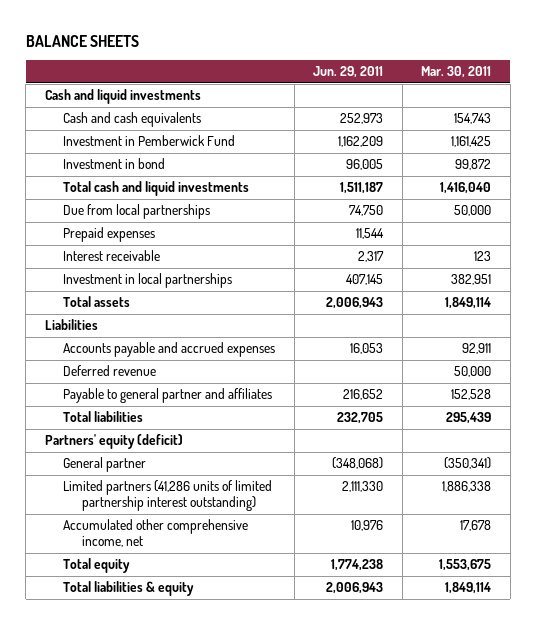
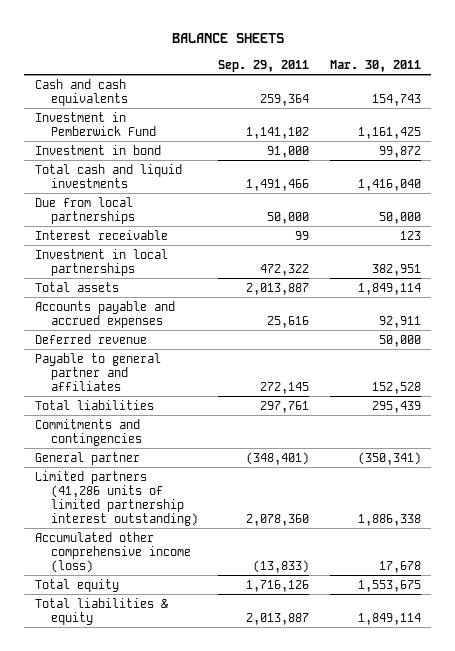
[313,66,384,79] Jun. 29, 2011 -> none
none -> [218,59,310,72] Sep. 29, 2011
[44,89,201,105] Cash and liquid investments -> none
[63,227,156,243] Prepaid expenses -> none
[44,319,98,331] Liabilities -> none
[44,434,183,450] Partners' equity (deficit) -> none
none -> [34,418,142,446] Commitments and contingencies
[63,519,249,548] Accumulated other comprehensive income, net -> [34,531,191,573] Accumulated other comprehensive income (loss)

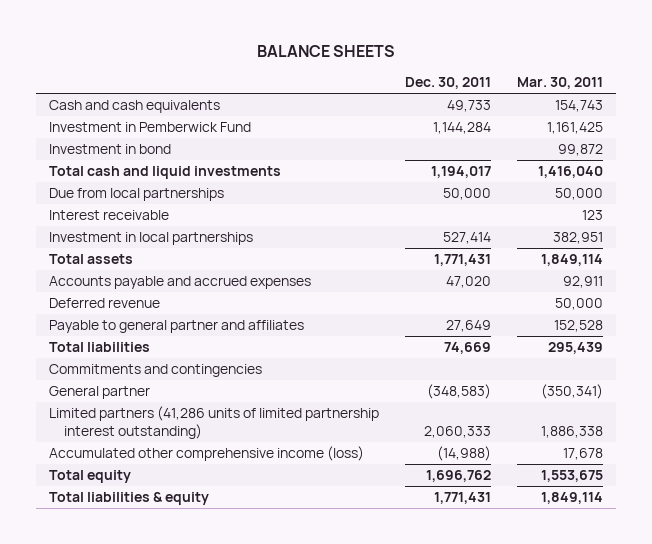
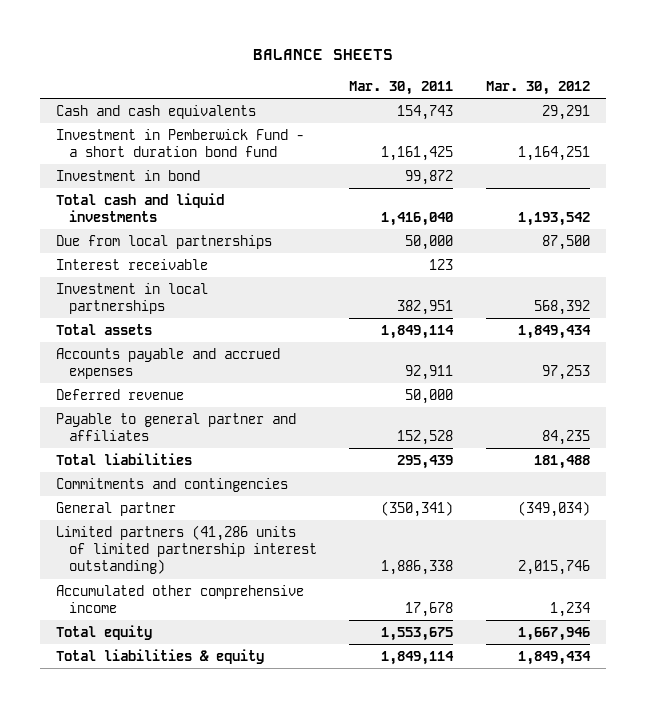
[405,77,492,90] Dec. 30, 2011 -> none
none -> [485,80,590,95] Mar. 30, 2012
[48,122,251,133] Investment in Pemberwick Fund -> [55,128,304,157] Investment in Pemberwick Fund - a short duration bond fund
[48,446,364,462] Accumulated other comprehensive income (loss) -> [55,584,304,613] Accumulated other comprehensive income

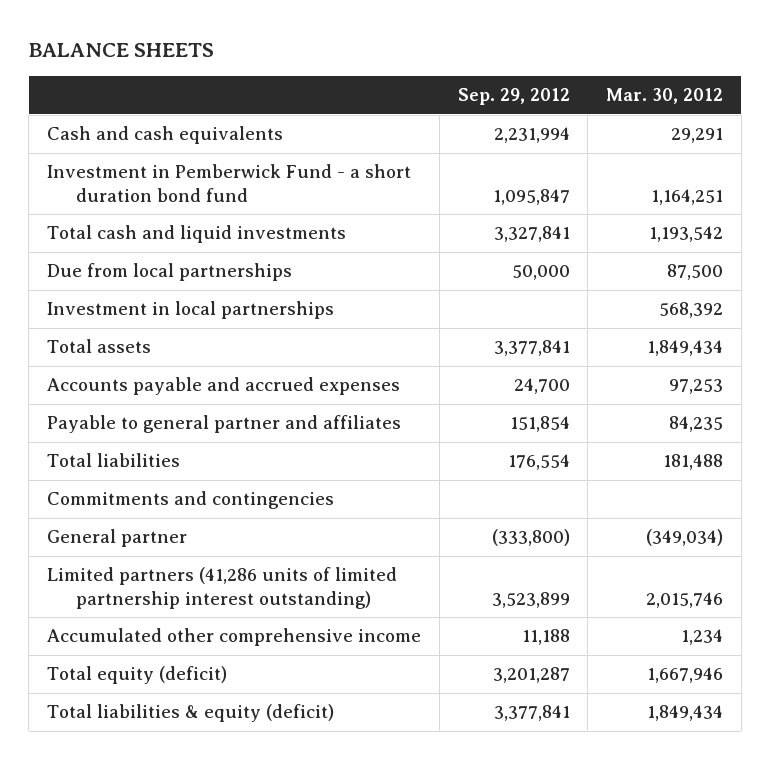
[349,80,454,95] Mar. 30, 2011 -> none
none -> [457,88,570,106] Sep. 29, 2012
[55,169,200,181] Investment in bond -> none
[55,258,208,270] Interest receivable -> none
[55,388,184,400] Deferred revenue -> none
[55,624,152,640] Total equity -> [47,666,228,685] Total equity (deficit)
[55,648,264,664] Total liabilities & equity -> [47,704,335,723] Total liabilities & equity (deficit)

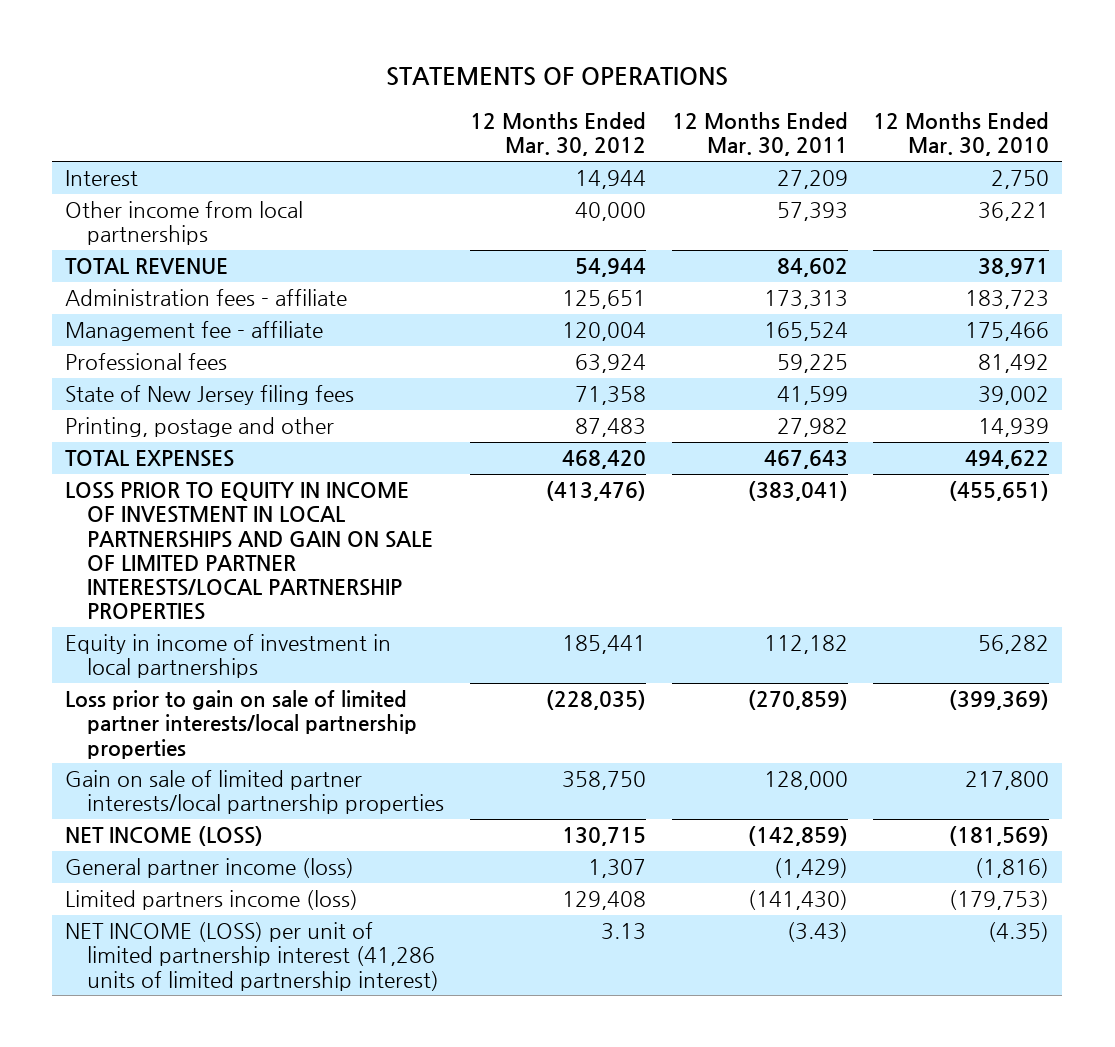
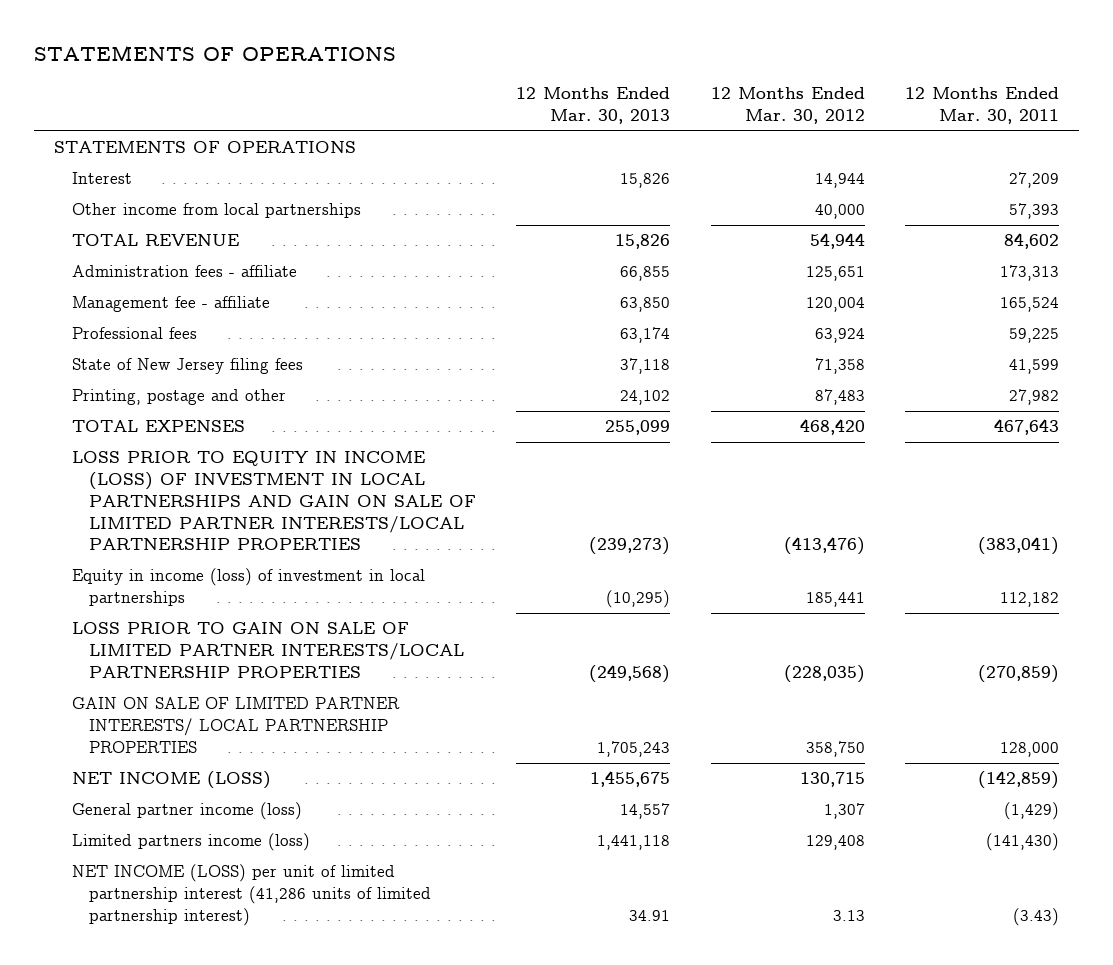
[873,112,1050,157] 12 Months Ended Mar. 30, 2010 -> none
none -> [516,87,671,124] 12 Months Ended Mar. 30, 2013
none -> [54,141,357,154] STATEMENTS OF OPERATIONS
[65,482,433,621] LOSS PRIOR TO EQUITY IN INCOME OF INVESTMENT IN LOCAL PARTNERSHIPS AND GAIN ON SALE OF LIMITED PARTNER INTERESTS/LOCAL PARTNERSHIP PROPERTIES -> [71,451,476,551] LOSS PRIOR TO EQUITY IN INCOME (LOSS) OF INVESTMENT IN LOCAL PARTNERSHIPS AND GAIN ON SALE OF LIMITED PARTNER INTERESTS/LOCAL PARTNERSHIP PROPERTIES
[65,634,392,679] Equity in income of investment in local partnerships -> [71,568,425,607] Equity in income (loss) of investment in local partnerships
[65,690,417,759] Loss prior to gain on sale of limited partner interests/local partnership properties -> [71,622,464,678] LOSS PRIOR TO GAIN ON SALE OF LIMITED PARTNER INTERESTS/LOCAL PARTNERSHIP PROPERTIES
[65,770,444,815] Gain on sale of limited partner interests/local partnership properties -> [71,697,400,753] GAIN ON SALE OF LIMITED PARTNER INTERESTS/ LOCAL PARTNERSHIP PROPERTIES

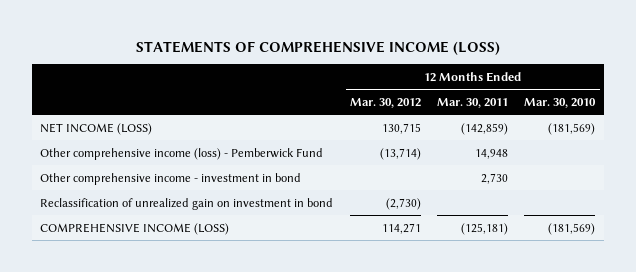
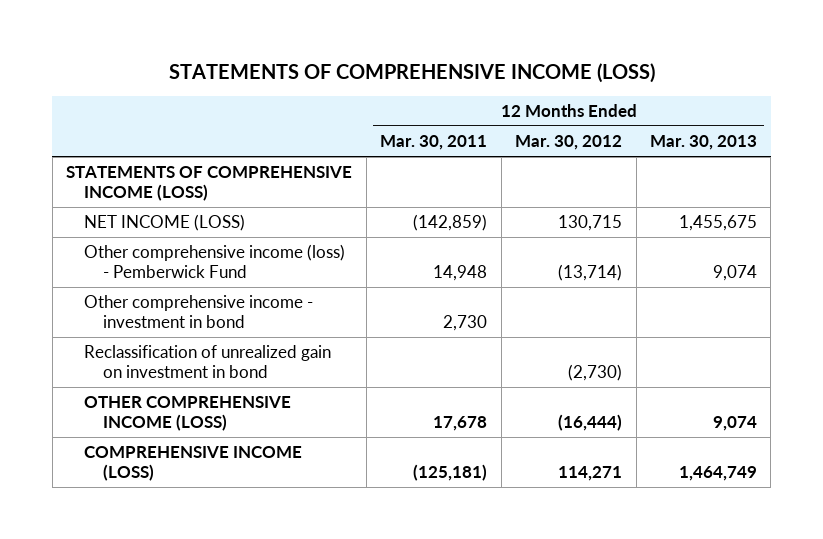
[524,97,597,108] Mar. 30, 2010 -> none
none -> [649,135,757,151] Mar. 30, 2013
none -> [66,166,353,202] STATEMENTS OF COMPREHENSIVE INCOME (LOSS)
none -> [84,396,292,432] OTHER COMPREHENSIVE INCOME (LOSS)

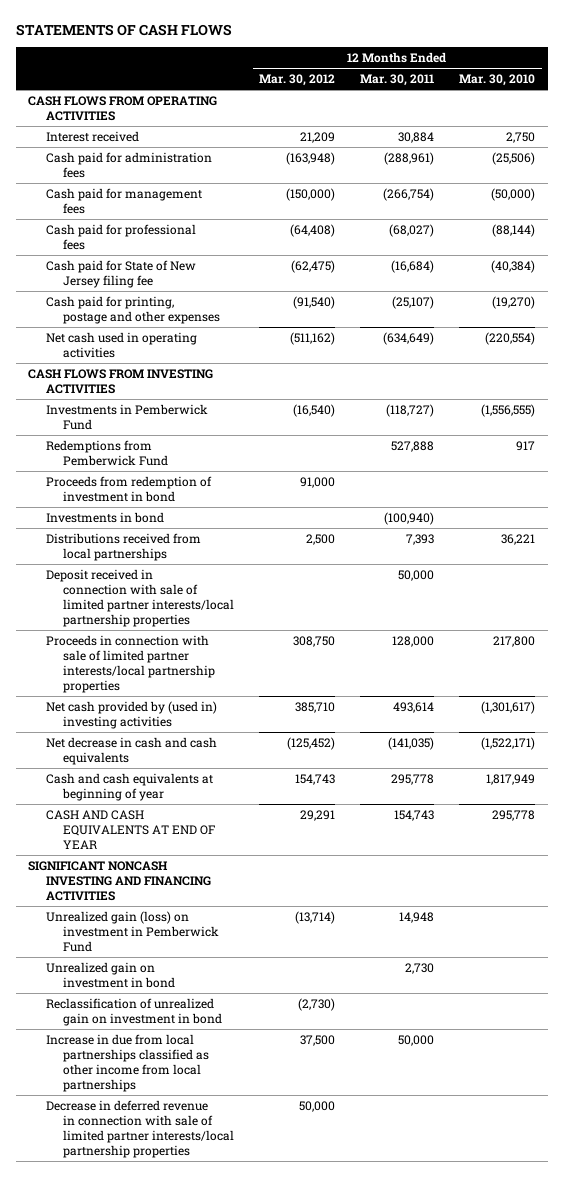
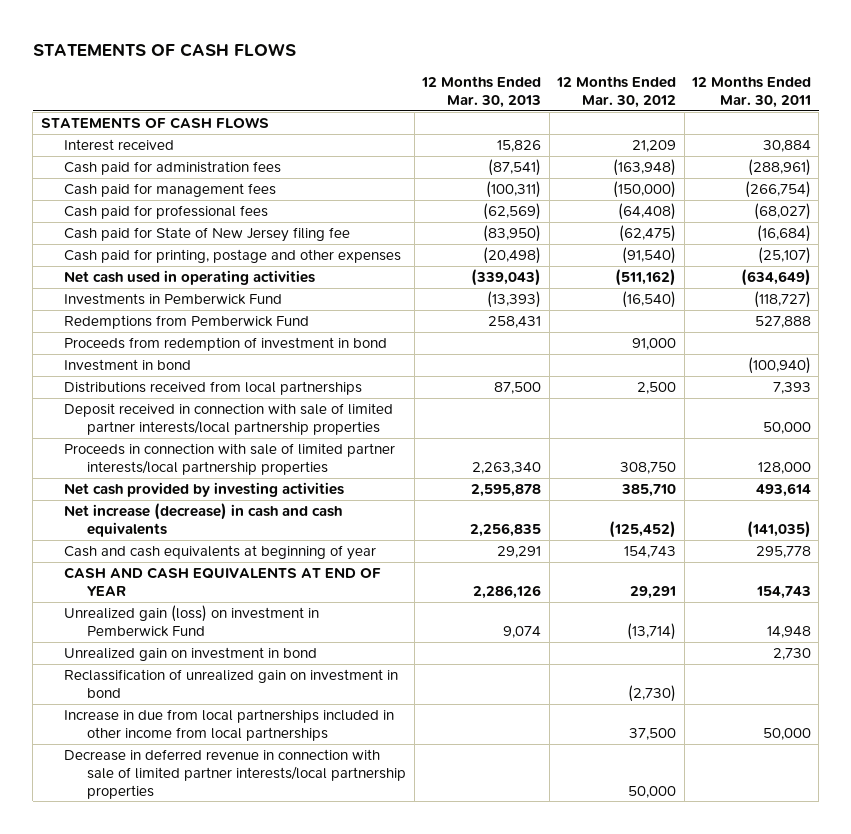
[459,74,536,87] Mar. 30, 2010 -> none
none -> [421,76,542,109] 12 Months Ended Mar. 30, 2013
[28,95,218,122] CASH FLOWS FROM OPERATING ACTIVITIES -> none
none -> [40,117,269,130] STATEMENTS OF CASH FLOWS
[28,368,214,395] CASH FLOWS FROM INVESTING ACTIVITIES -> none
[45,511,164,523] Investments in bond -> [63,359,191,372] Investment in bond
[45,700,217,730] Net cash provided by (used in) investing activities -> [63,482,344,498] Net cash provided by investing activities
[45,736,217,766] Net decrease in cash and cash equivalents -> [63,503,342,537] Net increase (decrease) in cash and cash equivalents
[28,860,211,902] SIGNIFICANT NONCASH INVESTING AND FINANCING ACTIVITIES -> none
[45,1033,209,1093] Increase in due from local partnerships classified as other income from local partnerships -> [63,709,394,741] Increase in due from local partnerships included in other income from local partnerships

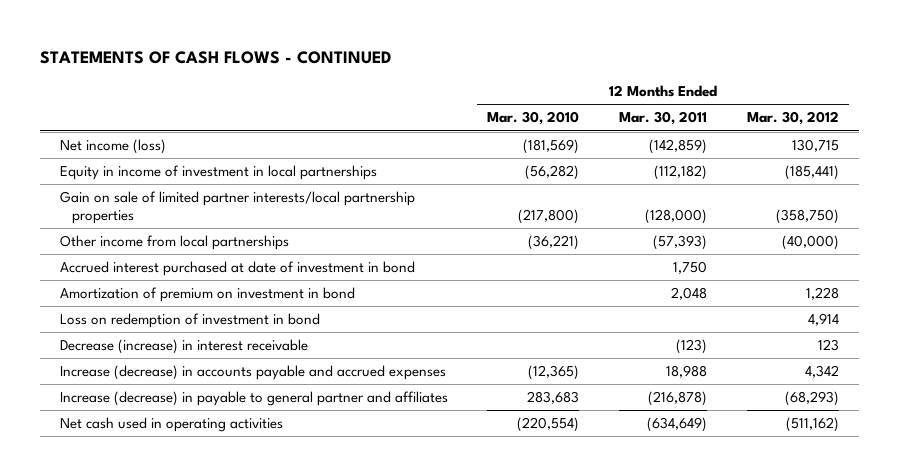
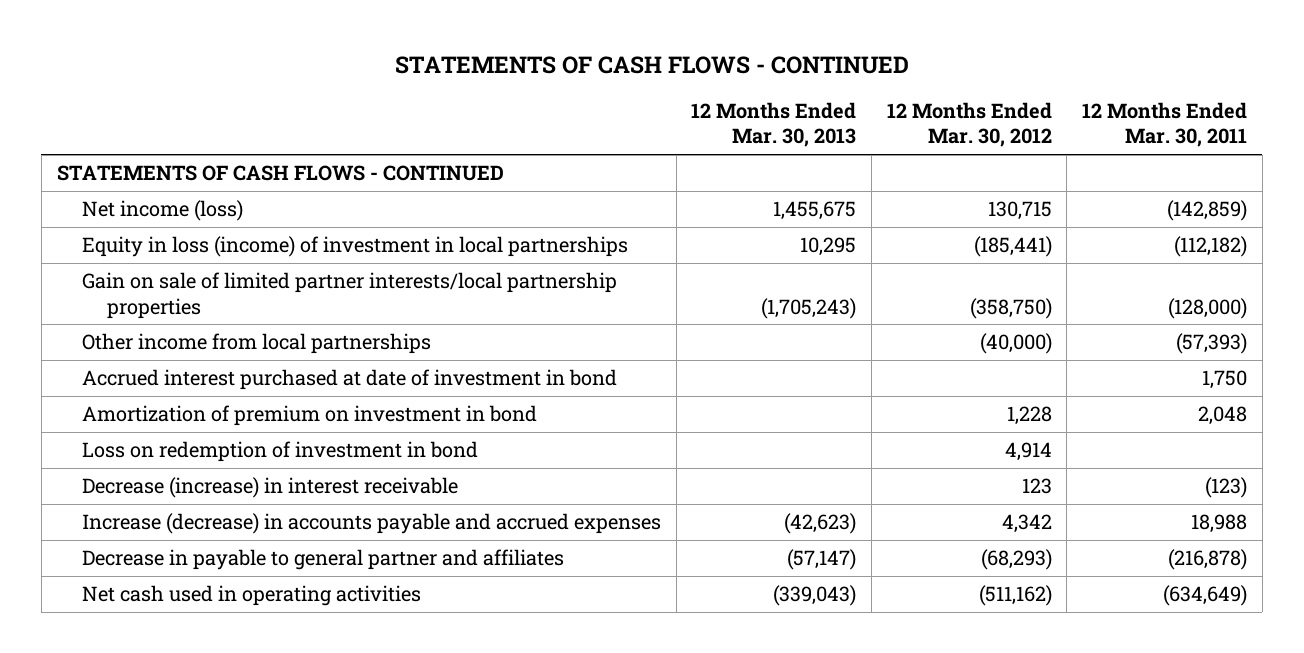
[487,111,580,126] Mar. 30, 2010 -> none
none -> [691,101,857,148] 12 Months Ended Mar. 30, 2013
none -> [56,165,504,182] STATEMENTS OF CASH FLOWS - CONTINUED
[59,165,377,181] Equity in income of investment in local partnerships -> [81,236,628,258] Equity in loss (income) of investment in local partnerships
[59,391,448,407] Increase (decrease) in payable to general partner and affiliates -> [81,549,564,571] Decrease in payable to general partner and affiliates

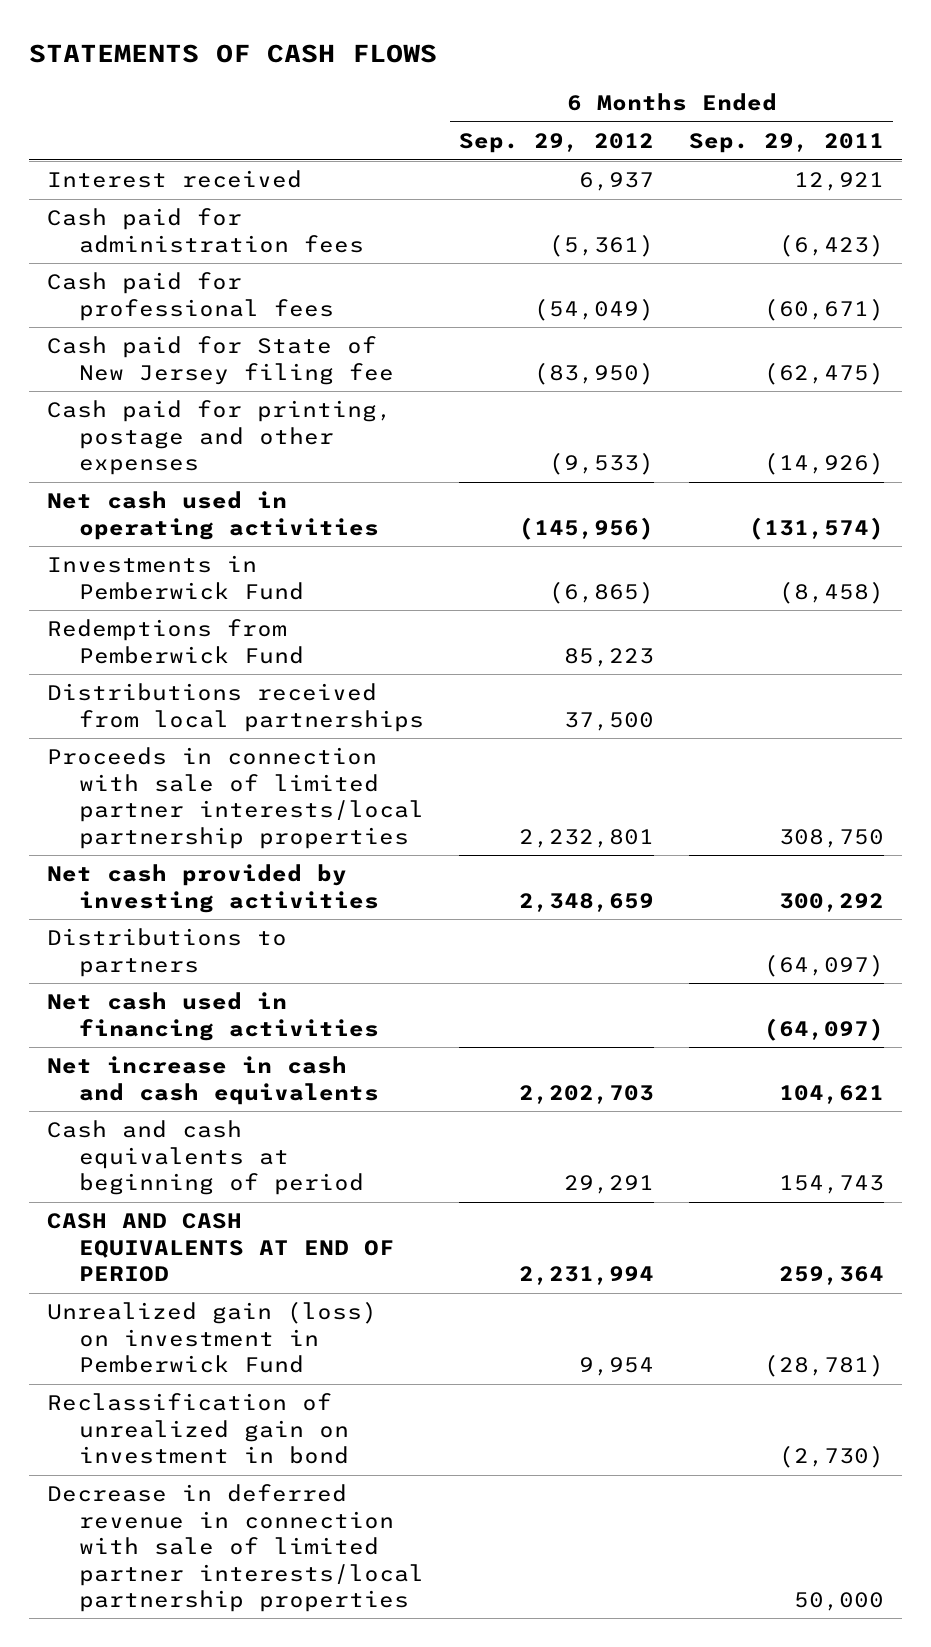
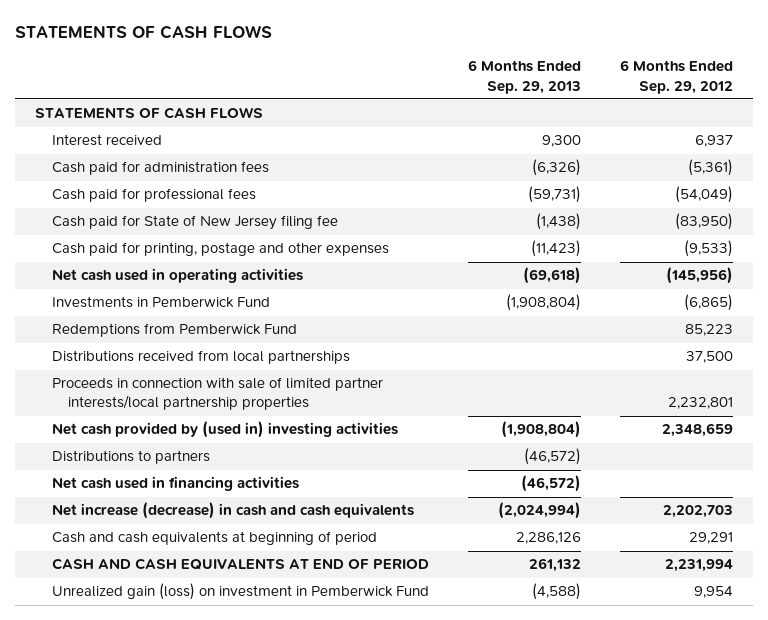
[689,132,885,153] Sep. 29, 2011 -> none
none -> [467,60,581,94] 6 Months Ended Sep. 29, 2013
none -> [34,107,263,120] STATEMENTS OF CASH FLOWS
[46,864,380,913] Net cash provided by investing activities -> [51,421,398,439] Net cash provided by (used in) investing activities
[46,1056,380,1105] Net increase in cash and cash equivalents -> [51,502,414,520] Net increase (decrease) in cash and cash equivalents
[46,1393,350,1465] Reclassification of unrealized gain on investment in bond -> none
[46,1484,425,1612] Decrease in deferred revenue in connection with sale of limited partner interests/local partnership properties -> none

